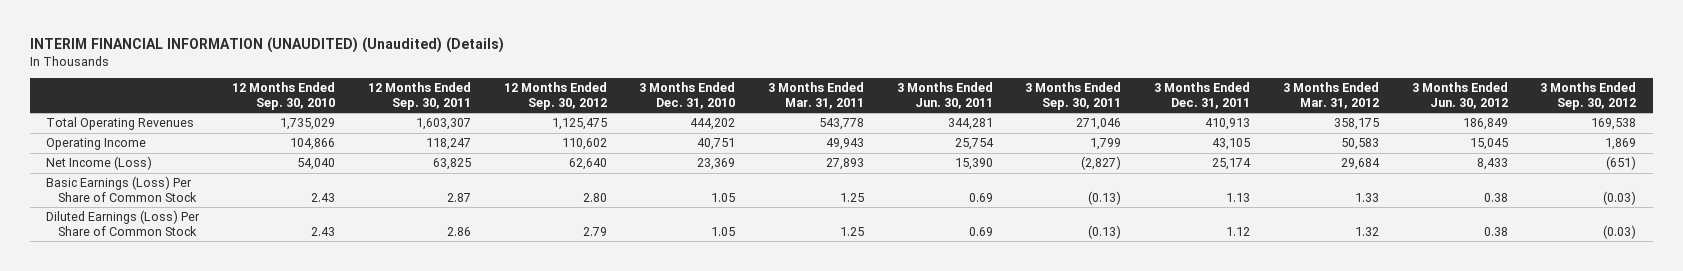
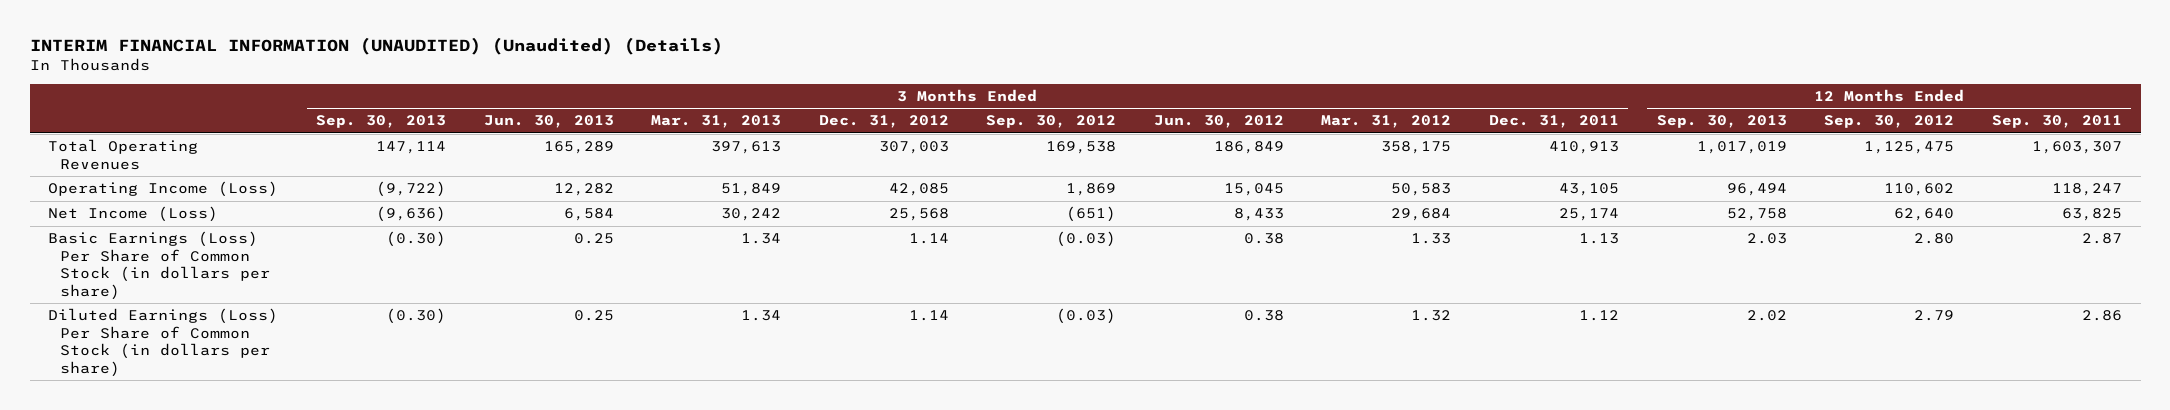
[232,82,336,110] 12 Months Ended Sep. 30, 2010 -> none
[639,82,736,109] 3 Months Ended Dec. 31, 2010 -> none
[767,82,864,109] 3 Months Ended Mar. 31, 2011 -> none
[896,82,993,109] 3 Months Ended Jun. 30, 2011 -> none
[1025,82,1122,110] 3 Months Ended Sep. 30, 2011 -> none
none -> [315,115,446,129] Sep. 30, 2013
none -> [483,115,614,129] Jun. 30, 2013
none -> [651,115,782,129] Mar. 31, 2013
none -> [818,115,949,129] Dec. 31, 2012
none -> [1656,115,1787,129] Sep. 30, 2013
[46,138,147,151] Operating Income -> [48,181,279,198] Operating Income (Loss)
[46,176,198,202] Basic Earnings (Loss) Per Share of Common Stock -> [48,231,271,300] Basic Earnings (Loss) Per Share of Common Stock (in dollars per share)
[46,210,201,236] Diluted Earnings (Loss) Per Share of Common Stock -> [48,308,279,377] Diluted Earnings (Loss) Per Share of Common Stock (in dollars per share)

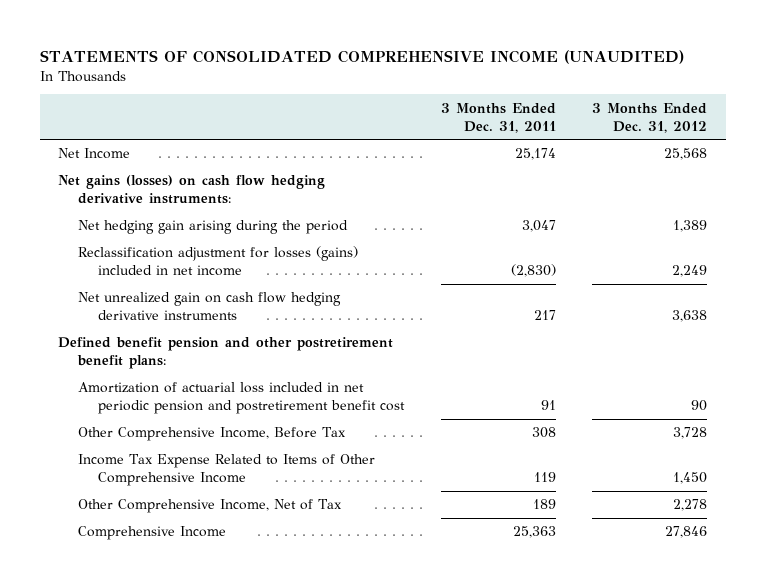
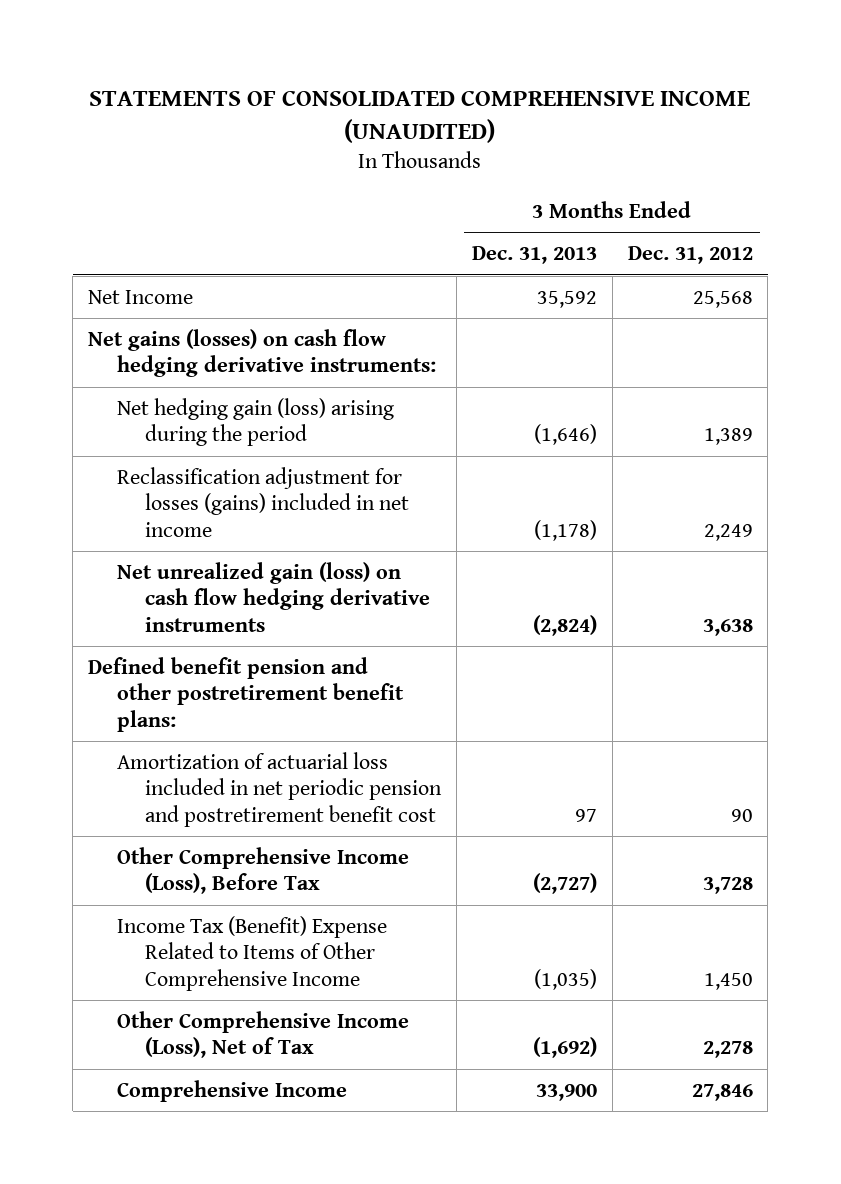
[440,102,556,133] 3 Months Ended Dec. 31, 2011 -> none
none -> [471,246,597,265] Dec. 31, 2013
[78,220,349,235] Net hedging gain arising during the period -> [116,397,394,447] Net hedging gain (loss) arising during the period
[78,292,342,321] Net unrealized gain on cash flow hedging derivative instruments -> [116,561,430,632] Net unrealized gain (loss) on cash flow hedging derivative instruments
[78,427,347,442] Other Comprehensive Income, Before Tax -> [116,846,409,895] Other Comprehensive Income (Loss), Before Tax
[78,454,376,487] Income Tax Expense Related to Items of Other Comprehensive Income -> [116,915,387,991] Income Tax (Benefit) Expense Related to Items of Other Comprehensive Income
[78,499,343,514] Other Comprehensive Income, Net of Tax -> [116,1010,409,1059] Other Comprehensive Income (Loss), Net of Tax

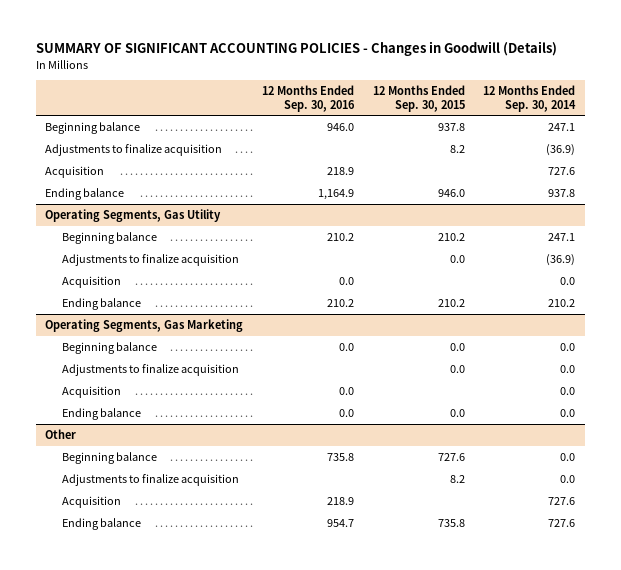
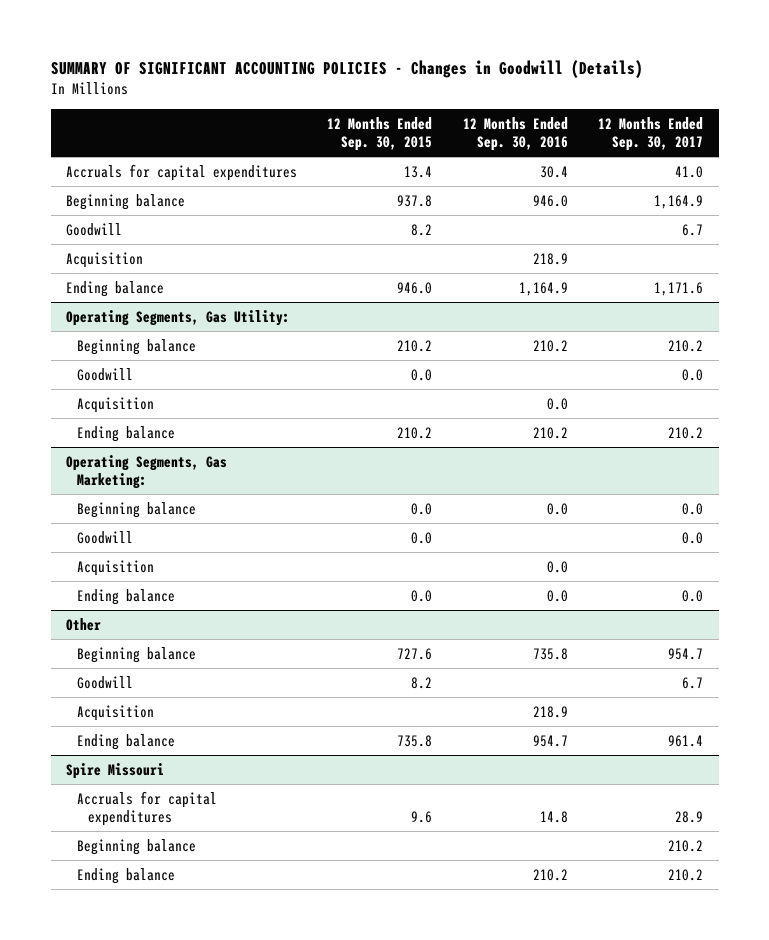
[483,84,577,112] 12 Months Ended Sep. 30, 2014 -> none
none -> [598,116,704,151] 12 Months Ended Sep. 30, 2017
none -> [65,163,297,181] Accruals for capital expenditures
[45,143,223,156] Adjustments to finalize acquisition -> [65,222,122,236] Goodwill
[45,208,222,222] Operating Segments, Gas Utility -> [65,309,290,326] Operating Segments, Gas Utility:
[62,253,240,266] Adjustments to finalize acquisition -> [76,367,133,381] Goodwill
[45,318,244,332] Operating Segments, Gas Marketing -> [65,454,227,489] Operating Segments, Gas Marketing:
[62,363,240,376] Adjustments to finalize acquisition -> [76,530,133,544] Goodwill
[62,473,240,486] Adjustments to finalize acquisition -> [76,675,133,689] Goodwill
none -> [65,762,164,779] Spire Missouri
none -> [76,790,217,826] Accruals for capital expenditures
none -> [76,838,196,855] Beginning balance
none -> [76,867,175,884] Ending balance

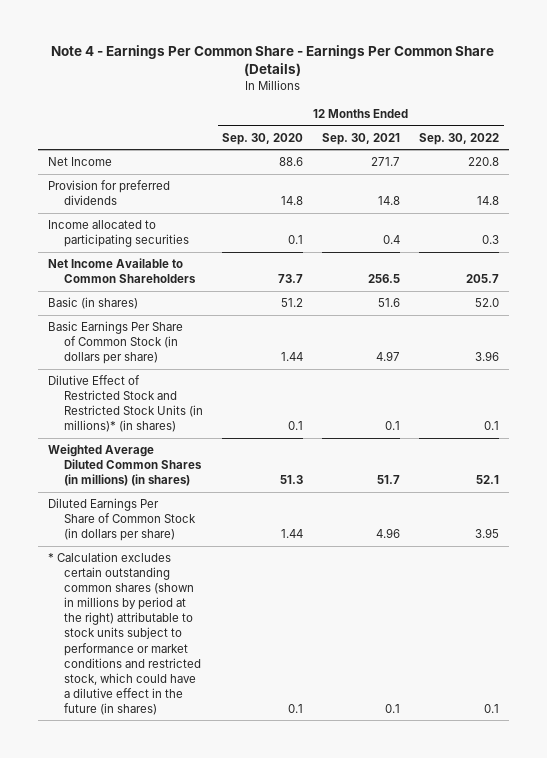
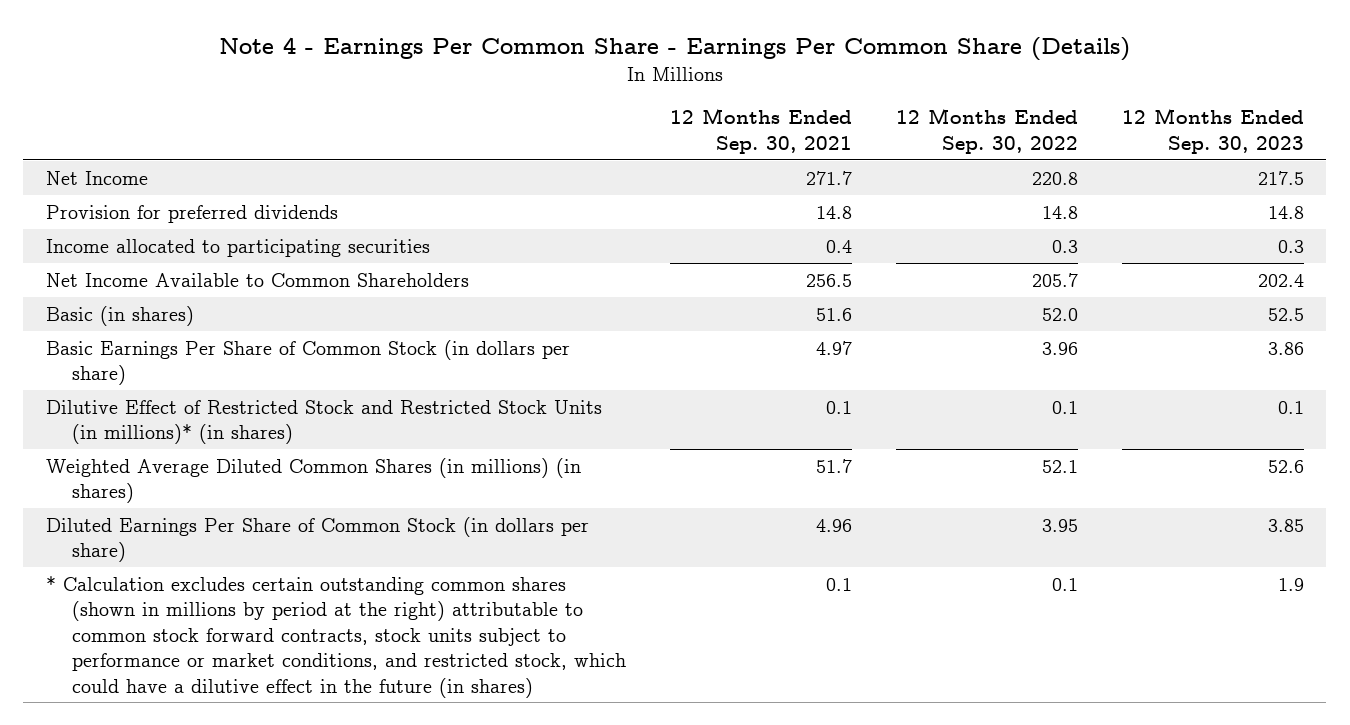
[222,132,304,145] Sep. 30, 2020 -> none
none -> [1122,108,1305,154] 12 Months Ended Sep. 30, 2023
[47,552,202,715] * Calculation excludes certain outstanding common shares (shown in millions by period at the right) attributable to stock units subject to performance or market conditions and restricted stock, which could have a dilutive effect in the future (in shares) -> [45,575,626,698] * Calculation excludes certain outstanding common shares (shown in millions by period at the right) attributable to common stock forward contracts, stock units subject to performance or market conditions, and restricted stock, which could have a dilutive effect in the future (in shares)

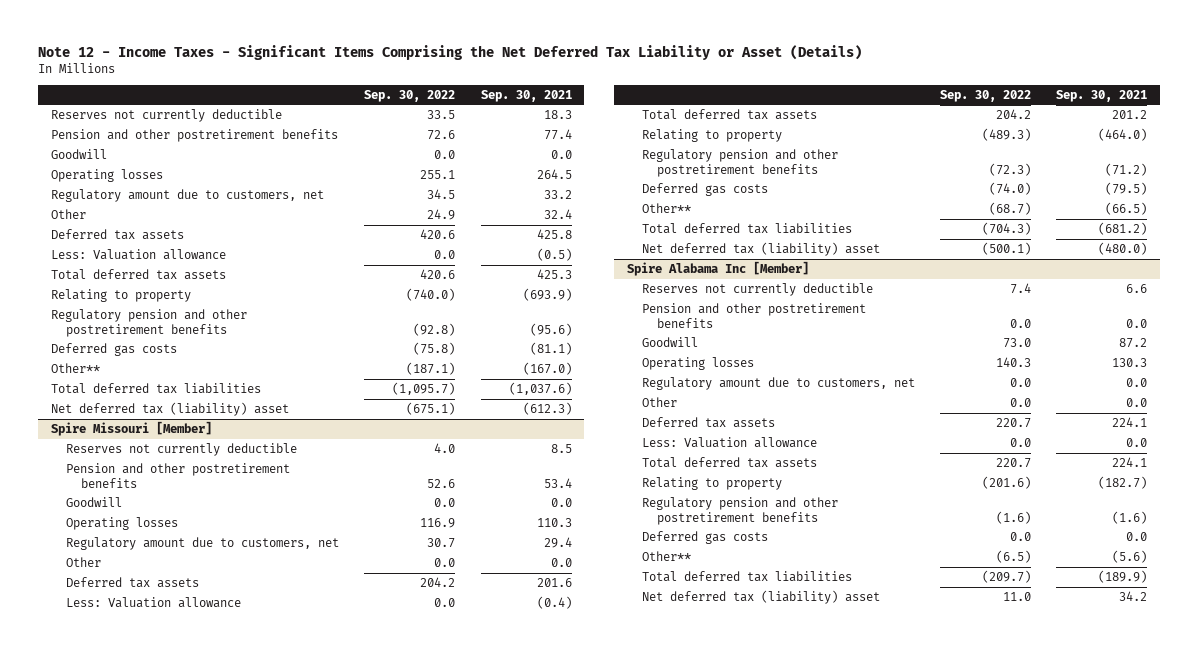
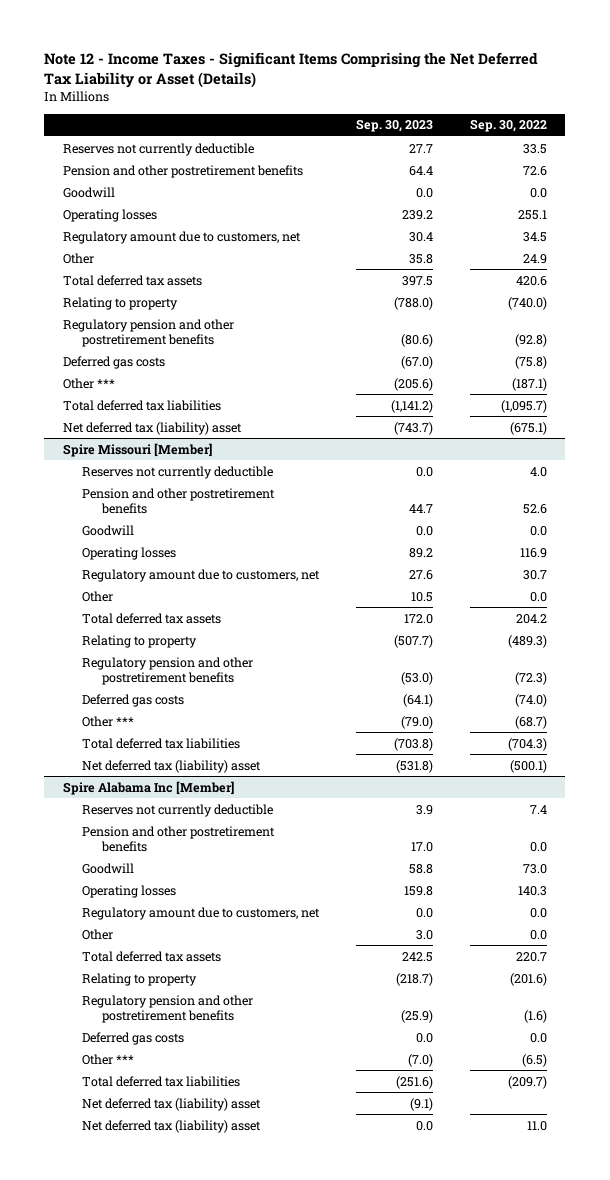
[480,89,572,102] Sep. 30, 2021 -> none
none -> [356,119,434,133] Sep. 30, 2023
[51,228,185,240] Deferred tax assets -> none
[51,248,227,260] Less: Valuation allowance -> none
[51,362,101,373] Other** -> [62,377,115,389] Other ***
[66,576,200,588] Deferred tax assets -> none
[66,596,242,608] Less: Valuation allowance -> none
[641,202,691,213] Other** -> [82,715,135,727] Other ***
[641,416,775,428] Deferred tax assets -> none
[641,436,817,448] Less: Valuation allowance -> none
[641,550,691,561] Other** -> [82,1053,135,1065] Other ***
none -> [82,1097,262,1111] Net deferred tax (liability) asset

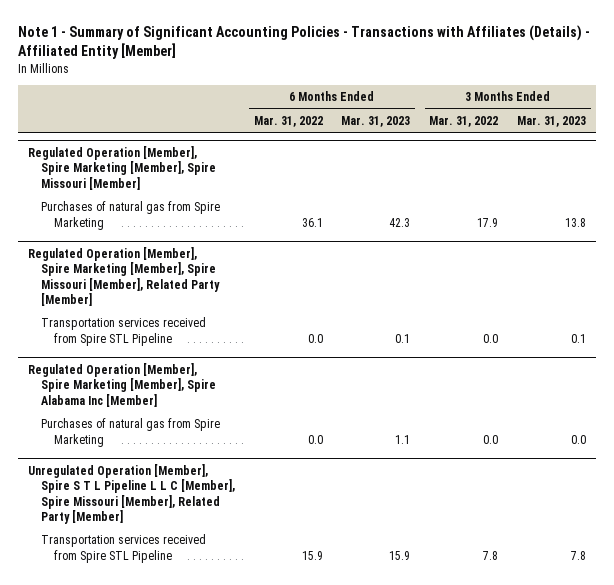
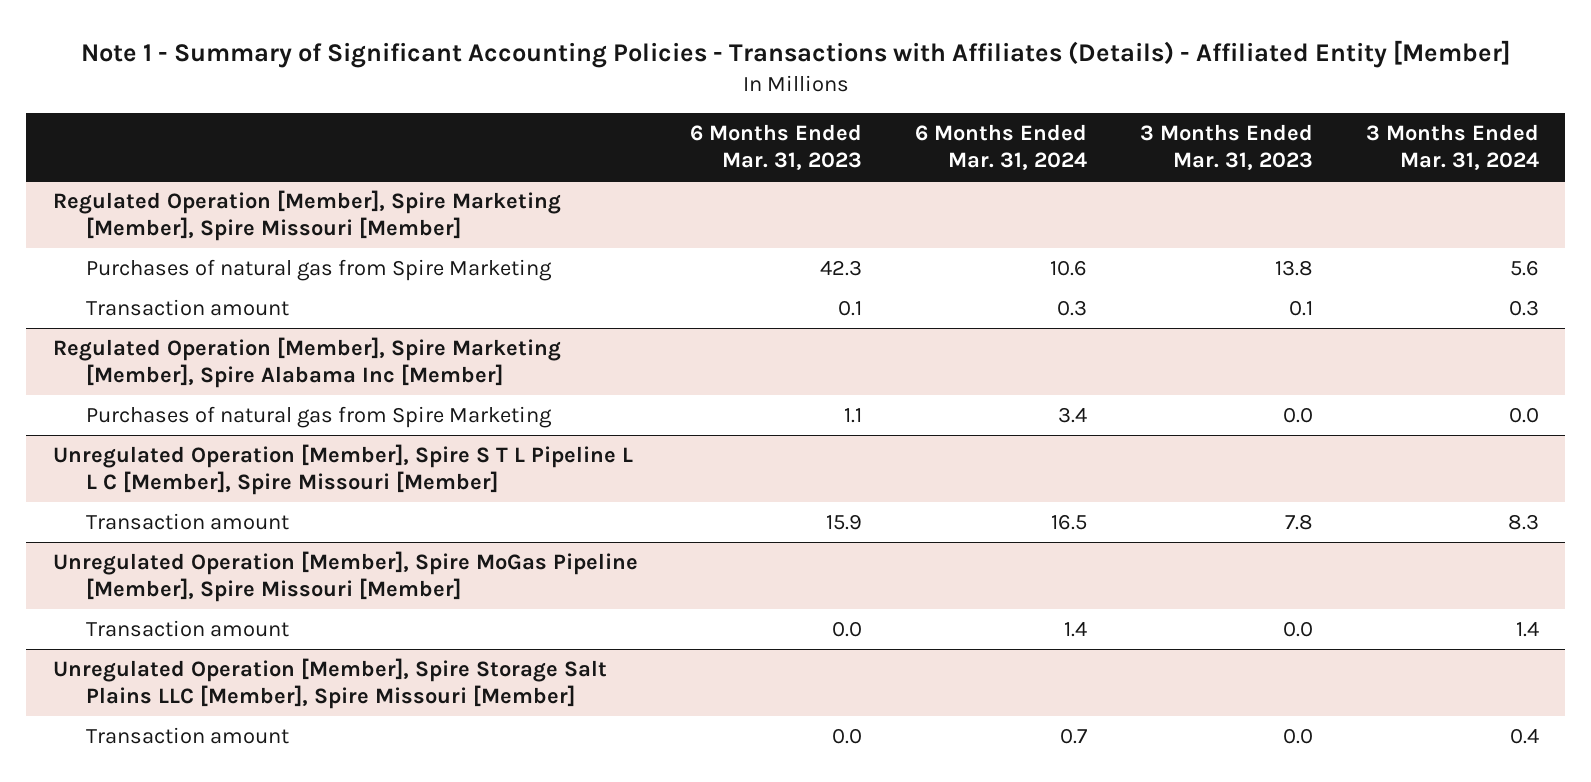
[253,115,323,127] Mar. 31, 2022 -> none
[429,115,499,127] Mar. 31, 2022 -> none
none -> [915,123,1088,171] 6 Months Ended Mar. 31, 2024
none -> [1365,123,1539,171] 3 Months Ended Mar. 31, 2024
[27,246,220,306] Regulated Operation [Member], Spire Marketing [Member], Spire Missouri [Member], Related Party [Member] -> none
[40,317,206,346] Transportation services received from Spire STL Pipeline -> [85,298,289,316] Transaction amount
[27,463,235,524] Unregulated Operation [Member], Spire S T L Pipeline L L C [Member], Spire Missouri [Member], Related Party [Member] -> [52,443,633,496] Unregulated Operation [Member], Spire S T L Pipeline L L C [Member], Spire Missouri [Member]
[40,534,206,563] Transportation services received from Spire STL Pipeline -> [85,512,289,530] Transaction amount
none -> [52,550,638,603] Unregulated Operation [Member], Spire MoGas Pipeline [Member], Spire Missouri [Member]
none -> [85,619,289,637] Transaction amount
none -> [52,657,607,710] Unregulated Operation [Member], Spire Storage Salt Plains LLC [Member], Spire Missouri [Member]
none -> [85,726,289,744] Transaction amount

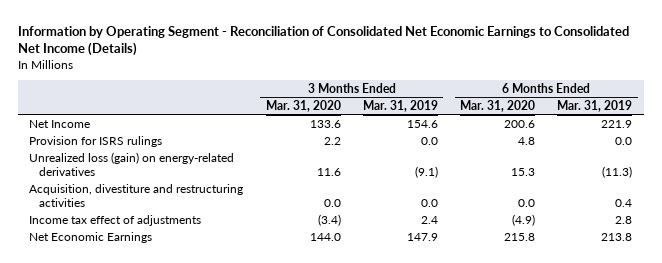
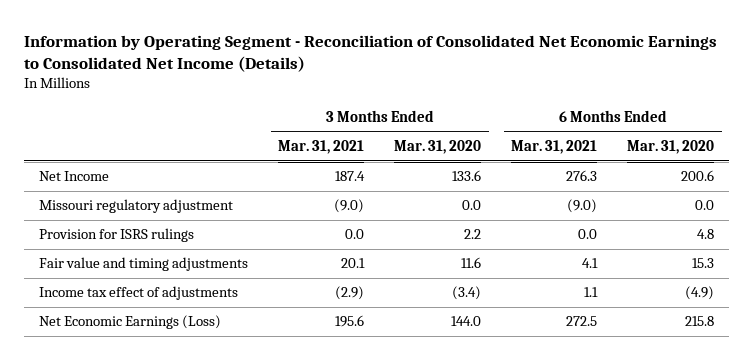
[362,99,438,112] Mar. 31, 2019 -> none
[557,99,633,112] Mar. 31, 2019 -> none
none -> [278,140,365,155] Mar. 31, 2021
none -> [511,140,598,155] Mar. 31, 2021
none -> [39,199,234,214] Missouri regulatory adjustment
[29,183,244,207] Acquisition, divestiture and restructuring activities -> none
[29,151,235,176] Unrealized loss (gain) on energy-related derivatives -> [39,257,249,272] Fair value and timing adjustments
[29,231,153,243] Net Economic Earnings -> [39,315,222,330] Net Economic Earnings (Loss)

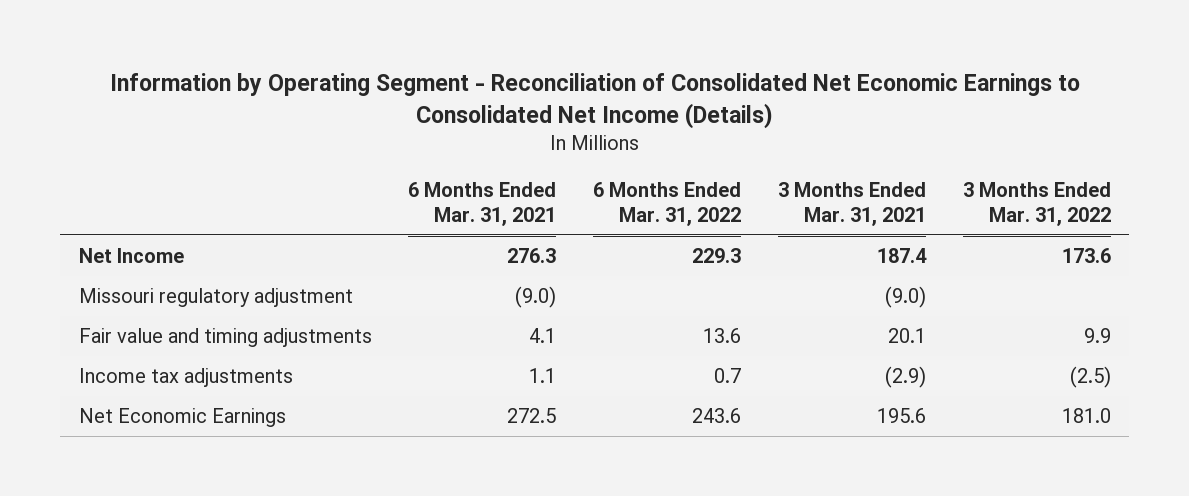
[394,140,482,155] Mar. 31, 2020 -> none
[627,140,715,155] Mar. 31, 2020 -> none
none -> [593,182,742,226] 6 Months Ended Mar. 31, 2022
none -> [962,182,1111,226] 3 Months Ended Mar. 31, 2022
[39,228,195,243] Provision for ISRS rulings -> none
[39,286,239,301] Income tax effect of adjustments -> [78,368,293,388] Income tax adjustments
[39,315,222,330] Net Economic Earnings (Loss) -> [78,408,286,428] Net Economic Earnings

